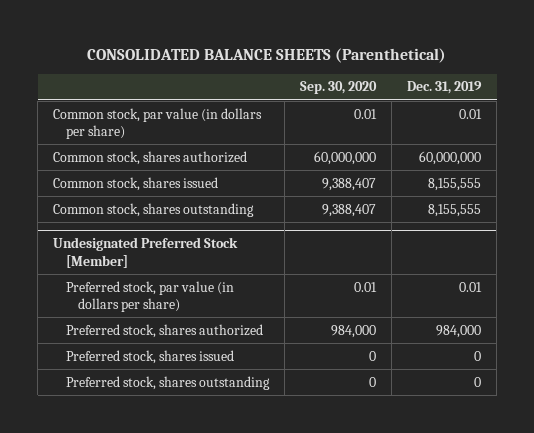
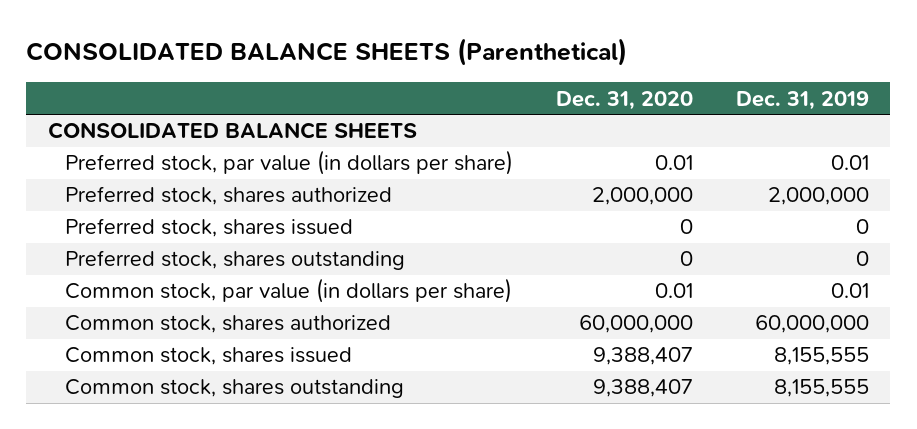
[299,81,377,95] Sep. 30, 2020 -> none
none -> [555,90,693,110] Dec. 31, 2020
none -> [47,122,417,140] CONSOLIDATED BALANCE SHEETS
none -> [64,150,513,176] Preferred stock, par value (in dollars per share)
none -> [64,186,392,206] Preferred stock, shares authorized
none -> [64,218,353,238] Preferred stock, shares issued
none -> [64,250,405,271] Preferred stock, shares outstanding
[53,237,239,268] Undesignated Preferred Stock [Member] -> none
[65,280,234,313] Preferred stock, par value (in dollars per share) -> none
[65,323,263,338] Preferred stock, shares authorized -> none
[65,349,234,364] Preferred stock, shares issued -> none
[65,375,270,390] Preferred stock, shares outstanding -> none

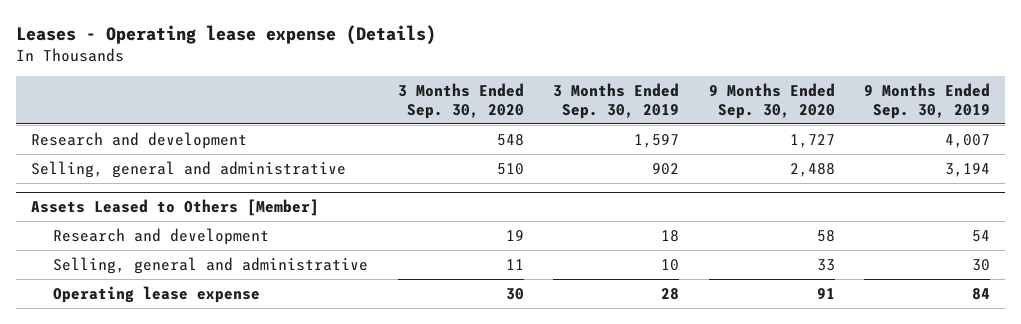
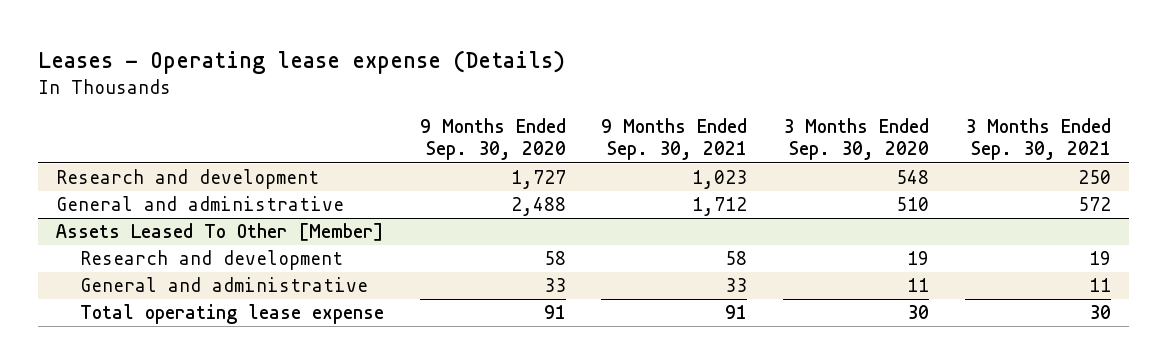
[553,83,680,119] 3 Months Ended Sep. 30, 2019 -> none
[864,83,991,119] 9 Months Ended Sep. 30, 2019 -> none
none -> [601,118,748,161] 9 Months Ended Sep. 30, 2021
none -> [965,118,1112,161] 3 Months Ended Sep. 30, 2021
[30,160,346,178] Selling, general and administrative -> [55,196,344,212] General and administrative
[30,199,319,217] Assets Leased to Others [Member] -> [55,223,384,242] Assets Leased To Other [Member]
[53,256,369,274] Selling, general and administrative -> [79,277,368,293] General and administrative
[53,285,261,303] Operating lease expense -> [79,304,384,325] Total operating lease expense

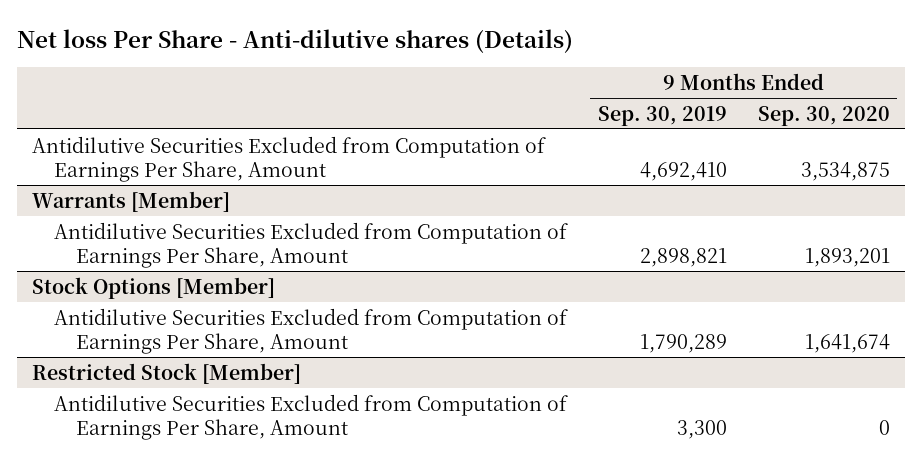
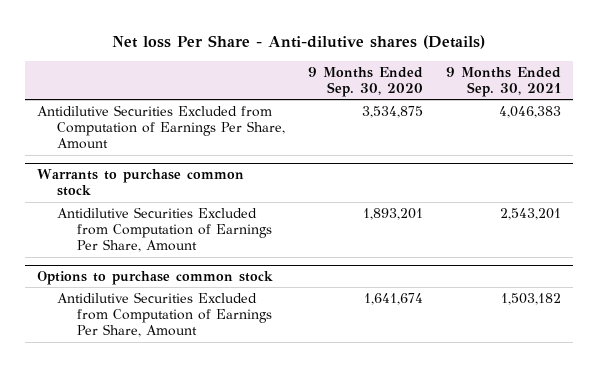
[598,105,728,126] Sep. 30, 2019 -> none
none -> [446,66,562,97] 9 Months Ended Sep. 30, 2021
[32,190,231,212] Warrants [Member] -> [36,169,244,197] Warrants to purchase common stock
[32,276,276,299] Stock Options [Member] -> [36,271,273,286] Options to purchase common stock
[32,362,302,384] Restricted Stock [Member] -> none
[54,393,569,440] Antidilutive Securities Excluded from Computation of Earnings Per Share, Amount -> none

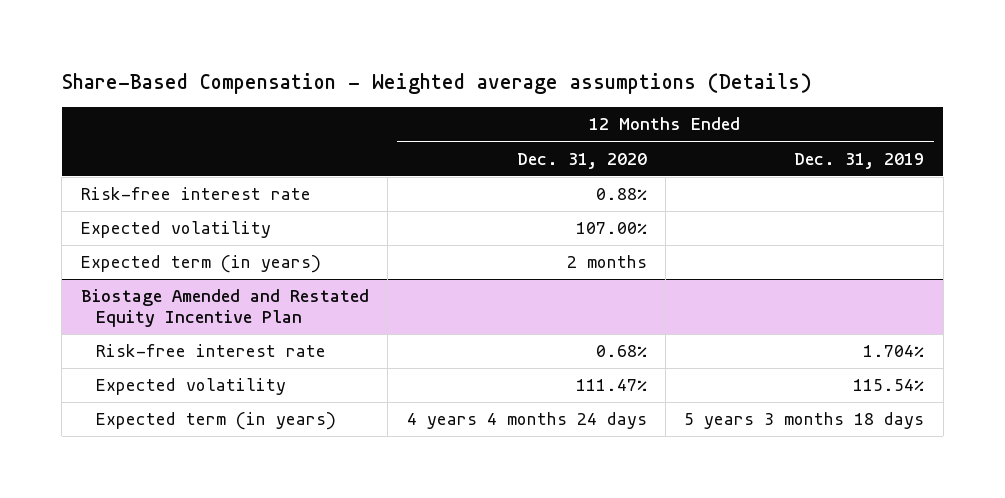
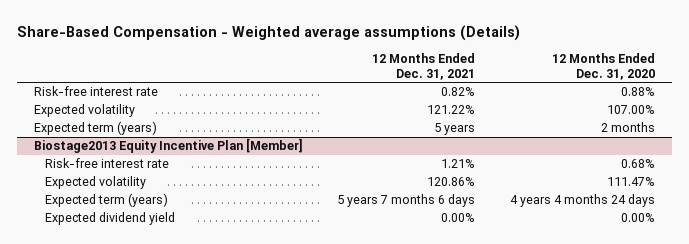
[794,152,925,169] Dec. 31, 2019 -> none
none -> [372,52,476,80] 12 Months Ended Dec. 31, 2021
[80,289,369,328] Biostage Amended and Restated Equity Incentive Plan -> none
[80,255,321,274] Expected term (in years) -> [34,121,158,136] Expected term (years)
none -> [34,138,304,154] Biostage2013 Equity Incentive Plan [Member]
[96,412,337,431] Expected term (in years) -> [44,193,168,208] Expected term (years)
none -> [44,212,175,226] Expected dividend yield

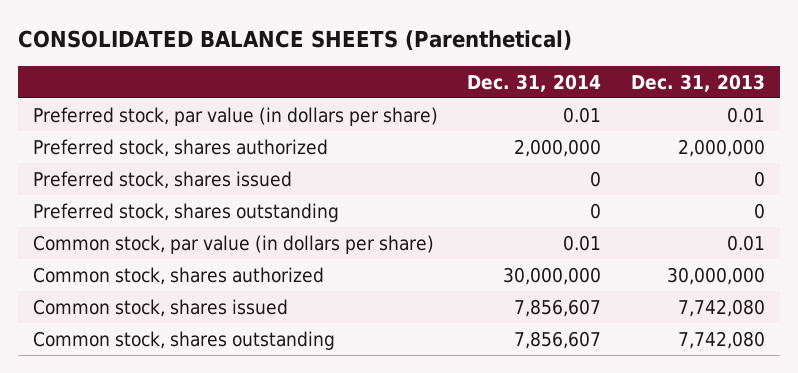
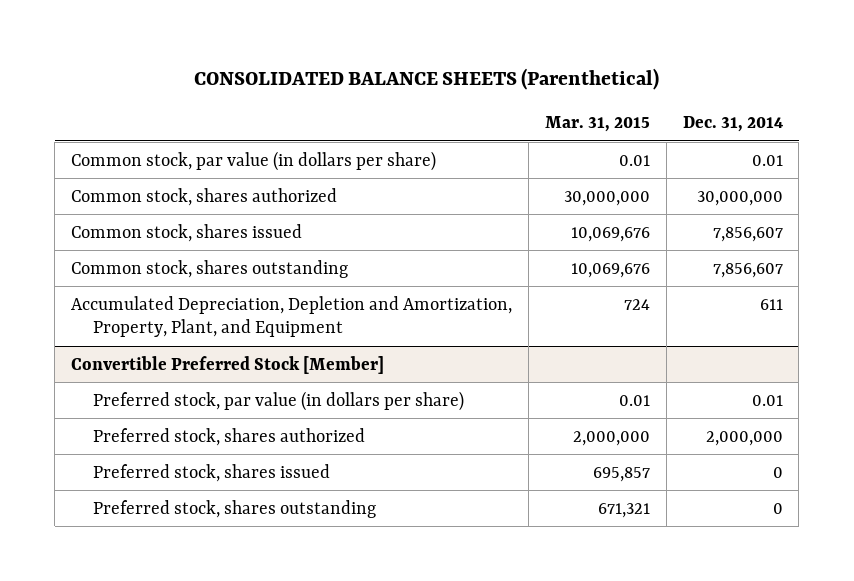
[631,73,766,92] Dec. 31, 2013 -> none
none -> [544,116,650,133] Mar. 31, 2015
[32,106,438,126] Preferred stock, par value (in dollars per share) -> none
[32,138,328,157] Preferred stock, shares authorized -> none
[32,170,292,189] Preferred stock, shares issued -> none
[32,202,339,222] Preferred stock, shares outstanding -> none
none -> [71,295,513,338] Accumulated Depreciation, Depletion and Amortization, Property, Plant, and Equipment
none -> [71,355,385,374] Convertible Preferred Stock [Member]
none -> [93,390,465,411] Preferred stock, par value (in dollars per share)
none -> [93,427,366,446] Preferred stock, shares authorized
none -> [93,463,331,482] Preferred stock, shares issued
none -> [93,499,377,518] Preferred stock, shares outstanding

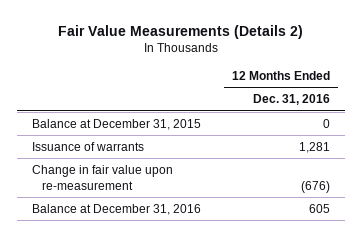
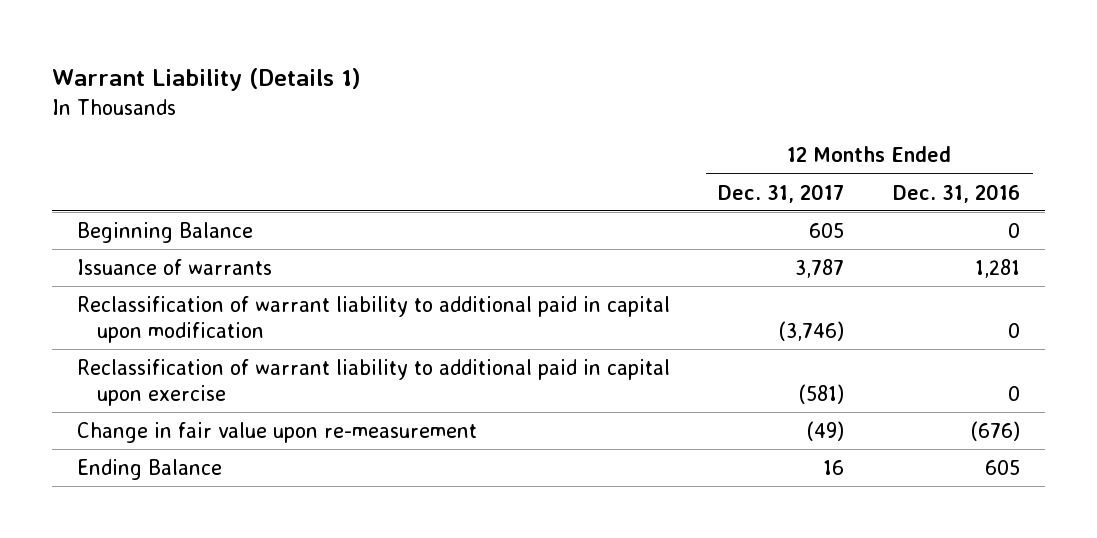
[58,24,304,39] Fair Value Measurements (Details 2) -> [52,67,362,91] Warrant Liability (Details 1)
none -> [718,183,845,203] Dec. 31, 2017
[32,118,202,130] Balance at December 31, 2015 -> [76,222,253,244] Beginning Balance
none -> [76,296,670,343] Reclassification of warrant liability to additional paid in capital upon modification
none -> [76,359,670,406] Reclassification of warrant liability to additional paid in capital upon exercise
[32,203,202,215] Balance at December 31, 2016 -> [76,459,222,481] Ending Balance

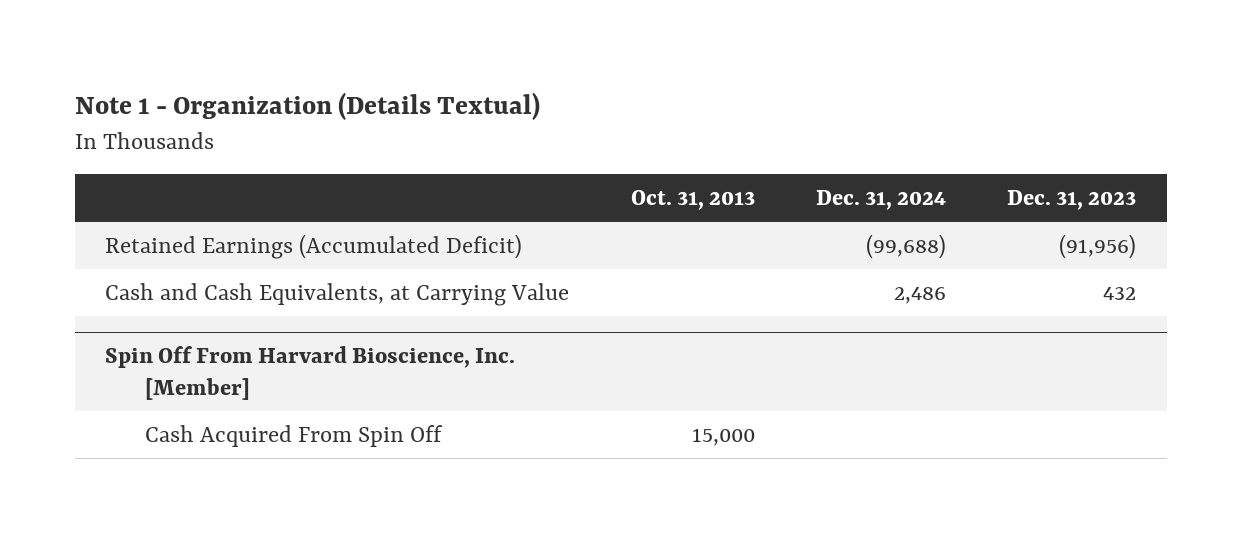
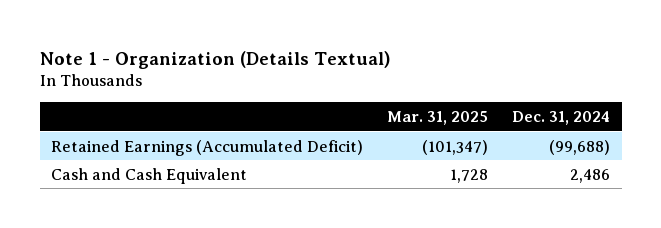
[630,189,755,210] Oct. 31, 2013 -> none
[1006,189,1136,210] Dec. 31, 2023 -> none
none -> [387,111,489,126] Mar. 31, 2025
[105,345,516,400] Spin Off From Harvard Bioscience, Inc. [Member] -> none
[144,424,443,447] Cash Acquired From Spin Off -> none
[105,282,570,306] Cash and Cash Equivalents, at Carrying Value -> [51,167,248,184] Cash and Cash Equivalent

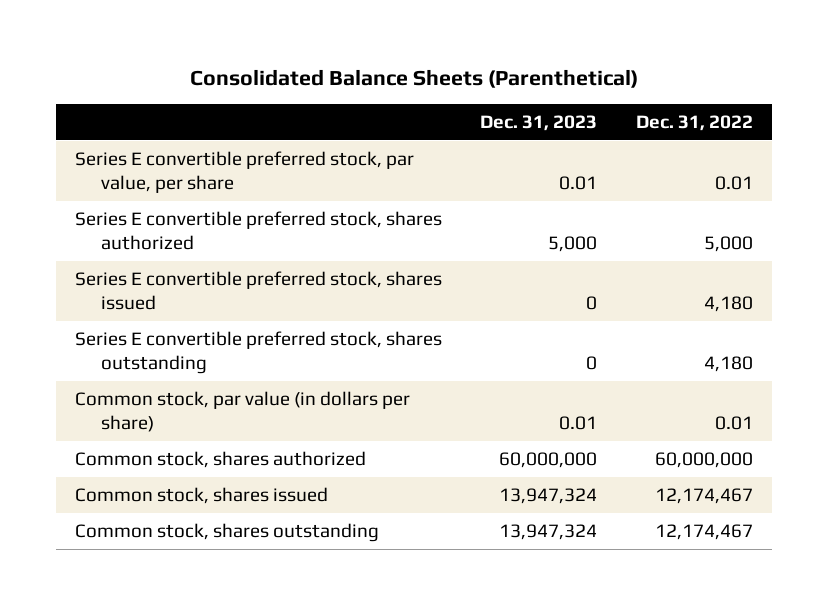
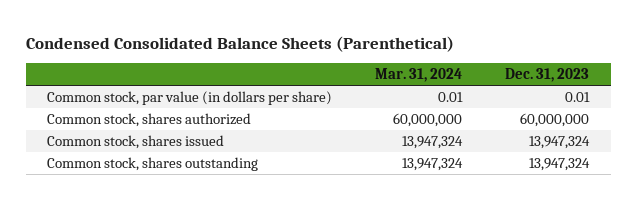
[189,68,638,88] Consolidated Balance Sheets (Parenthetical) -> [25,35,454,52] Condensed Consolidated Balance Sheets (Parenthetical)
[635,114,753,131] Dec. 31, 2022 -> none
none -> [375,68,463,83] Mar. 31, 2024
[74,151,414,194] Series E convertible preferred stock, par value, per share -> none
[74,211,442,251] Series E convertible preferred stock, shares authorized -> none
[74,271,442,311] Series E convertible preferred stock, shares issued -> none
[74,331,442,375] Series E convertible preferred stock, shares outstanding -> none

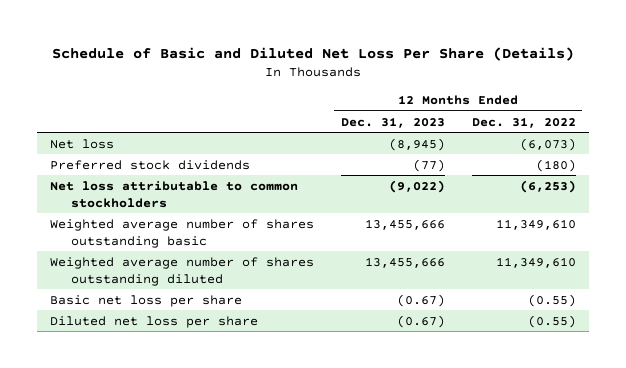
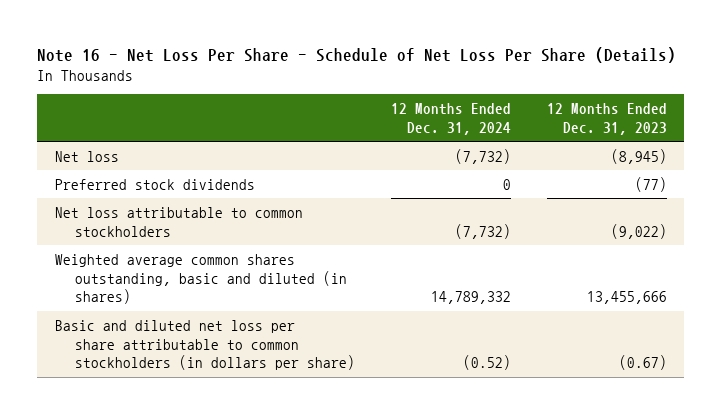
[51,46,574,61] Schedule of Basic and Diluted Net Loss Per Share (Details) -> [36,46,676,63] Note 16 - Net Loss Per Share - Schedule of Net Loss Per Share (Details)
[471,116,576,128] Dec. 31, 2022 -> none
none -> [390,103,511,136] 12 Months Ended Dec. 31, 2024
[50,256,315,286] Weighted average number of shares outstanding diluted -> none
[50,315,259,328] Diluted net loss per share -> none
[50,218,315,248] Weighted average number of shares outstanding basic -> [54,253,348,305] Weighted average common shares outstanding, basic and diluted (in shares)
[50,294,243,307] Basic net loss per share -> [54,319,356,371] Basic and diluted net loss per share attributable to common stockholders (in dollars per share)

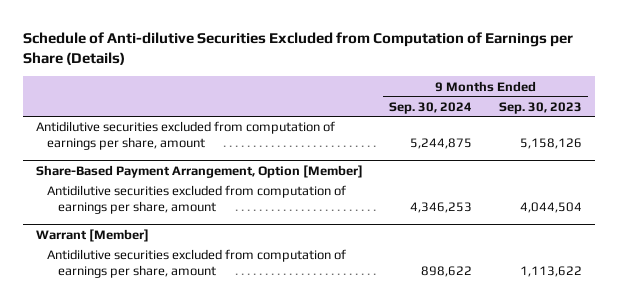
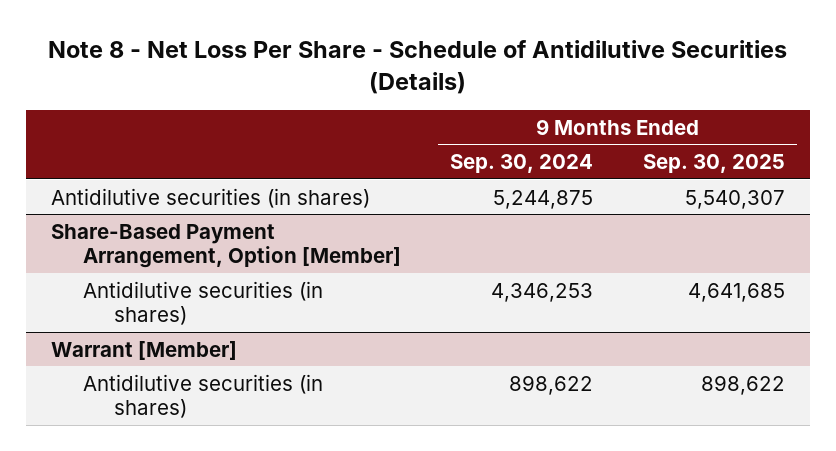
[22,32,573,66] Schedule of Anti-dilutive Securities Excluded from Computation of Earnings per Share (Details) -> [48,40,788,94] Note 8 - Net Loss Per Share - Schedule of Antidilutive Securities (Details)
[498,101,582,114] Sep. 30, 2023 -> none
none -> [642,154,785,174] Sep. 30, 2025
[36,121,336,150] Antidilutive securities excluded from computation of earnings per share, amount -> [51,187,371,208] Antidilutive securities (in shares)
[46,185,346,214] Antidilutive securities excluded from computation of earnings per share, amount -> [82,280,323,326] Antidilutive securities (in shares)
[46,249,346,278] Antidilutive securities excluded from computation of earnings per share, amount -> [82,373,323,419] Antidilutive securities (in shares)

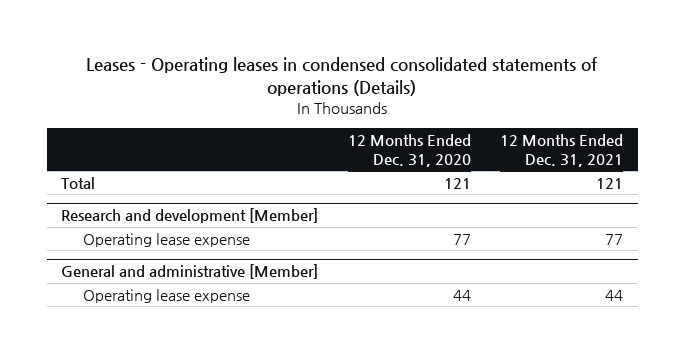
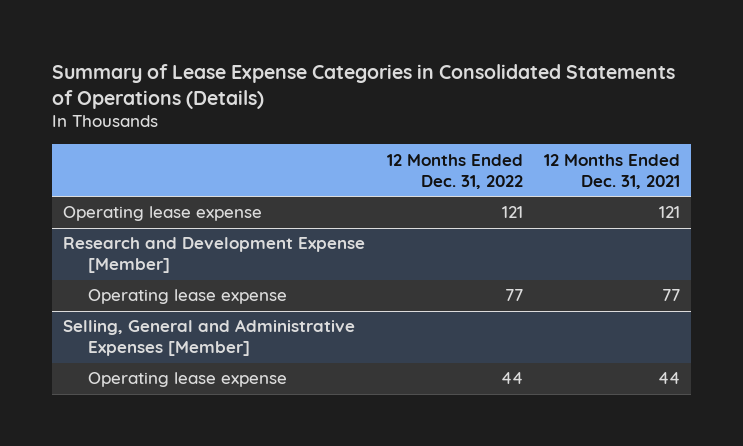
[86,56,598,97] Leases - Operating leases in condensed consolidated statements of operations (Details) -> [52,63,676,109] Summary of Lease Expense Categories in Consolidated Statements of Operations (Details)
[347,134,471,168] 12 Months Ended Dec. 31, 2020 -> none
none -> [386,153,523,189] 12 Months Ended Dec. 31, 2022
[61,176,96,189] Total -> [63,206,263,222] Operating lease expense
[61,208,319,224] Research and development [Member] -> [63,237,366,274] Research and Development Expense [Member]
[61,264,319,280] General and administrative [Member] -> [63,319,356,357] Selling, General and Administrative Expenses [Member]

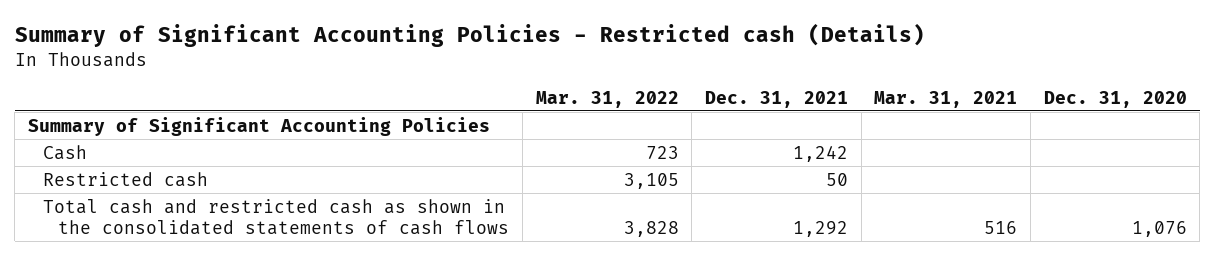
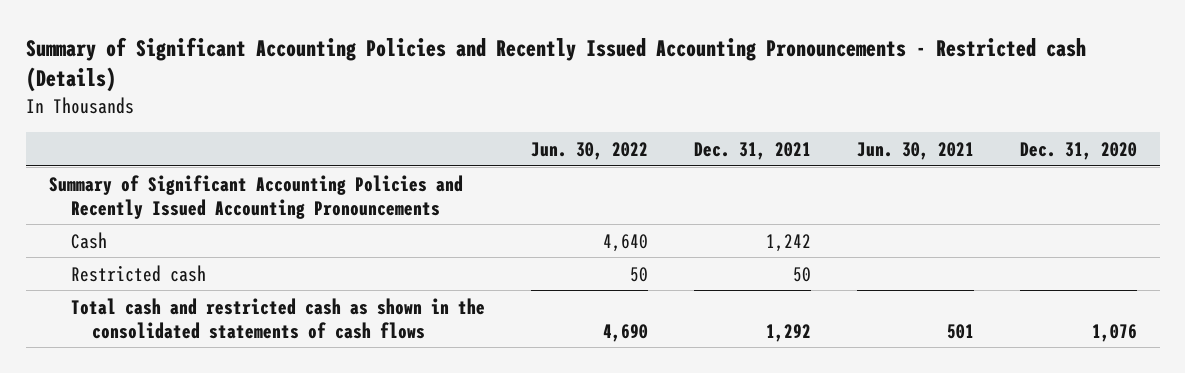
[14,23,925,48] Summary of Significant Accounting Policies - Restricted cash (Details) -> [25,36,1086,93] Summary of Significant Accounting Policies and Recently Issued Accounting Pronouncements - Restricted cash (Details)
[535,90,679,108] Mar. 31, 2022 -> none
[874,90,1018,108] Mar. 31, 2021 -> none
none -> [530,141,648,160] Jun. 30, 2022
none -> [856,141,974,160] Jun. 30, 2021
[27,116,490,136] Summary of Significant Accounting Policies -> [48,174,463,219] Summary of Significant Accounting Policies and Recently Issued Accounting Pronouncements

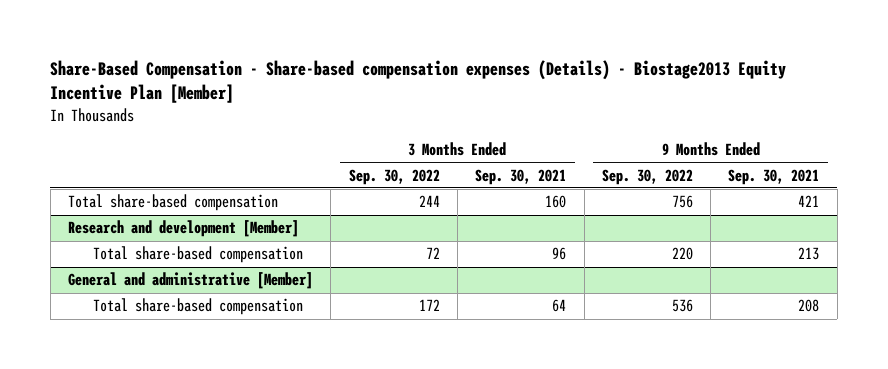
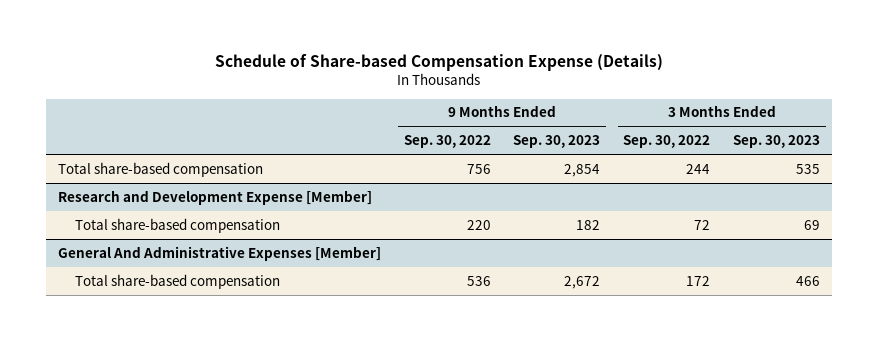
[50,59,787,104] Share-Based Compensation - Share-based compensation expenses (Details) - Biostage2013 Equity Incentive Plan [Member] -> [214,53,663,71] Schedule of Share-based Compensation Expense (Details)
[475,168,567,185] Sep. 30, 2021 -> none
[728,168,820,185] Sep. 30, 2021 -> none
none -> [513,135,601,149] Sep. 30, 2023
none -> [733,135,821,149] Sep. 30, 2023
[68,220,300,238] Research and development [Member] -> [57,189,372,205] Research and Development Expense [Member]
[68,272,314,290] General and administrative [Member] -> [57,245,381,261] General And Administrative Expenses [Member]

